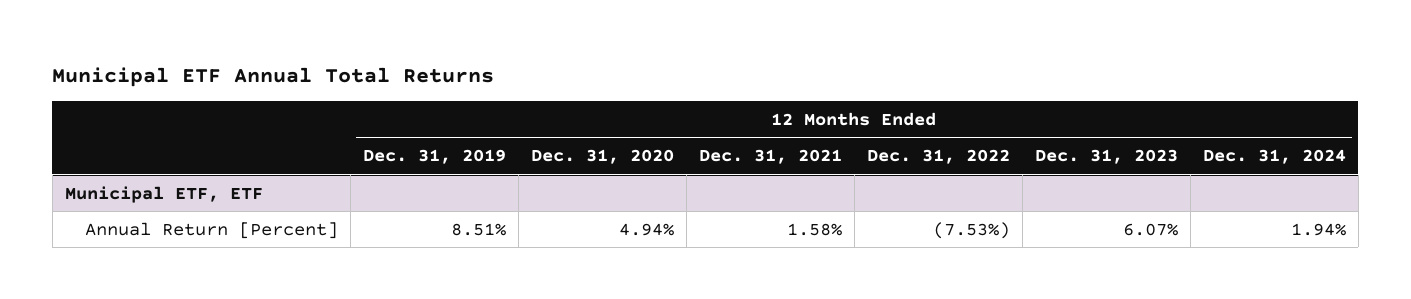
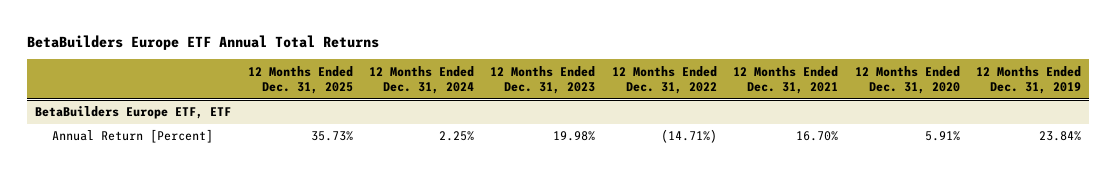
[52,66,495,87] Municipal ETF Annual Total Returns -> [26,34,379,50] BetaBuilders Europe ETF Annual Total Returns
none -> [247,65,353,95] 12 Months Ended Dec. 31, 2025
[64,185,263,203] Municipal ETF, ETF -> none
none -> [35,106,232,120] BetaBuilders Europe ETF, ETF
[450,222,506,236] 8.51% -> [1039,131,1082,142] 23.84%
[618,222,674,236] 4.94% -> [924,131,960,142] 5.91%
[786,222,842,236] 1.58% -> [796,131,839,142] 16.70%
[932,221,1010,239] (7.53%) -> [660,129,717,144] (14.71%)
[1122,222,1178,236] 6.07% -> [553,131,596,142] 19.98%
[1290,222,1346,236] 1.94% -> [439,131,475,142] 2.25%

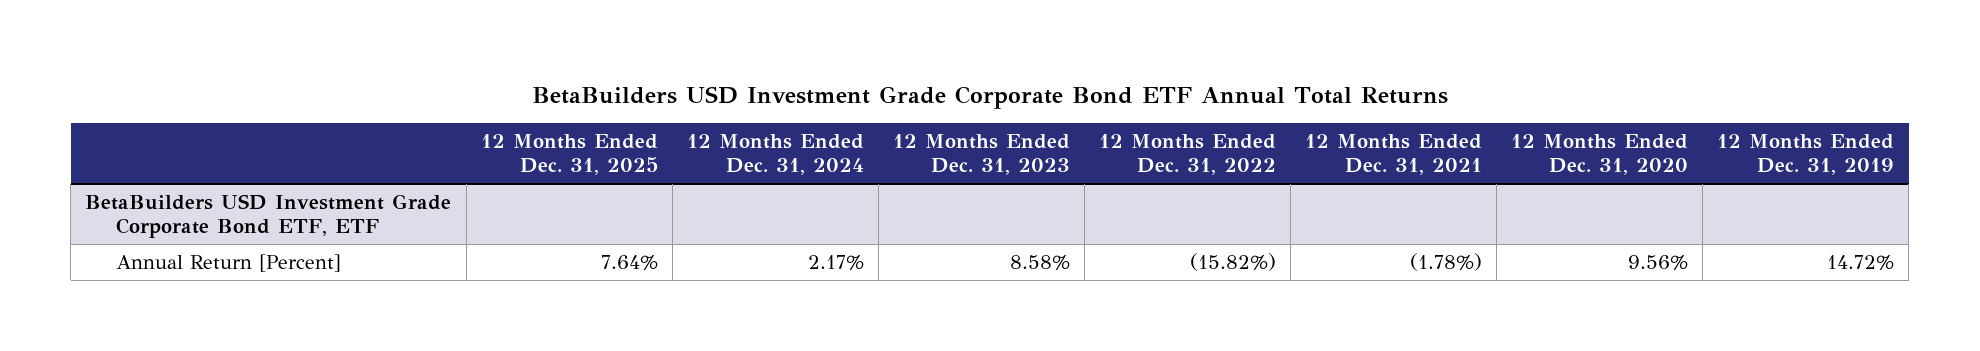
[26,34,379,50] BetaBuilders Europe ETF Annual Total Returns -> [531,85,1448,109] BetaBuilders USD Investment Grade Corporate Bond ETF Annual Total Returns
[35,106,232,120] BetaBuilders Europe ETF, ETF -> none
none -> [85,193,452,239] BetaBuilders USD Investment Grade Corporate Bond ETF, ETF
[310,131,353,142] 35.73% -> [600,254,658,270] 7.64%
[439,131,475,142] 2.25% -> [807,254,864,270] 2.17%
[553,131,596,142] 19.98% -> [1009,254,1070,270] 8.58%
[660,129,717,144] (14.71%) -> [1189,252,1276,271] (15.82%)
[796,131,839,142] 16.70% -> [1409,252,1482,271] (1.78%)
[924,131,960,142] 5.91% -> [1627,254,1688,270] 9.56%
[1039,131,1082,142] 23.84% -> [1827,254,1895,270] 14.72%

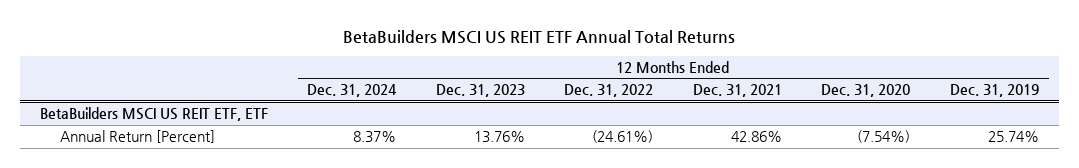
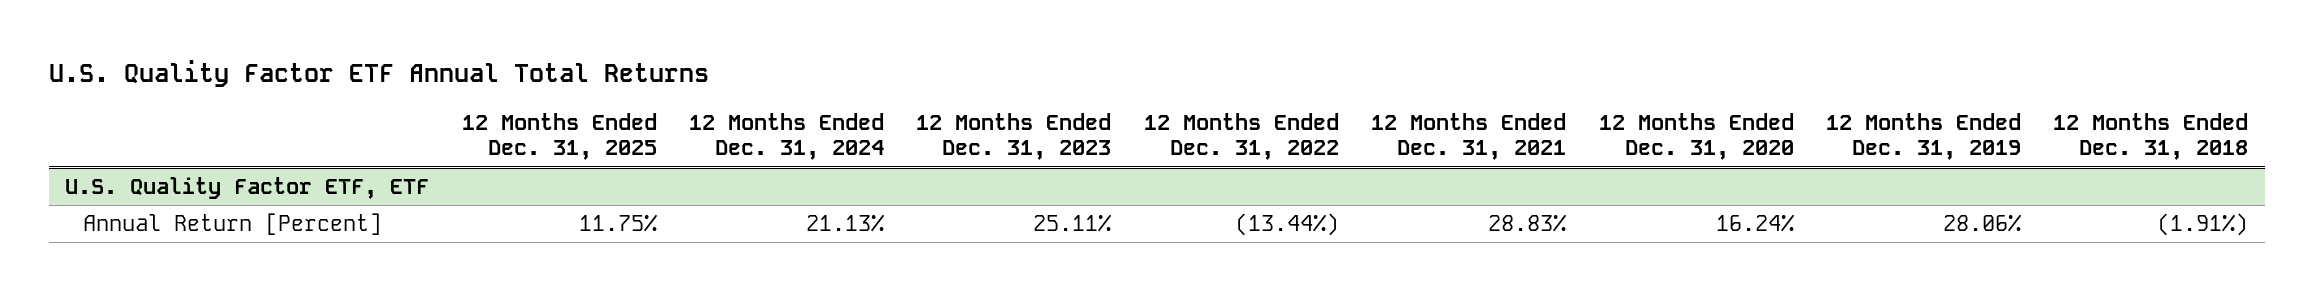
[343,29,736,44] BetaBuilders MSCI US REIT ETF Annual Total Returns -> [48,60,709,88] U.S. Quality Factor ETF Annual Total Returns
none -> [461,112,657,161] 12 Months Ended Dec. 31, 2025
none -> [2053,112,2249,161] 12 Months Ended Dec. 31, 2018
[39,107,268,122] BetaBuilders MSCI US REIT ETF, ETF -> none
none -> [65,177,430,200] U.S. Quality Factor ETF, ETF
[353,131,397,144] 8.37% -> [805,214,885,233] 21.13%
[473,131,525,144] 13.76% -> [1033,214,1113,233] 25.11%
[592,130,654,144] (24.61%) -> [1234,213,1339,237] (13.44%)
[730,131,782,143] 42.86% -> [1488,214,1568,233] 28.83%
[857,130,911,144] (7.54%) -> [1715,214,1795,233] 16.24%
[987,131,1039,143] 25.74% -> [1942,214,2022,233] 28.06%

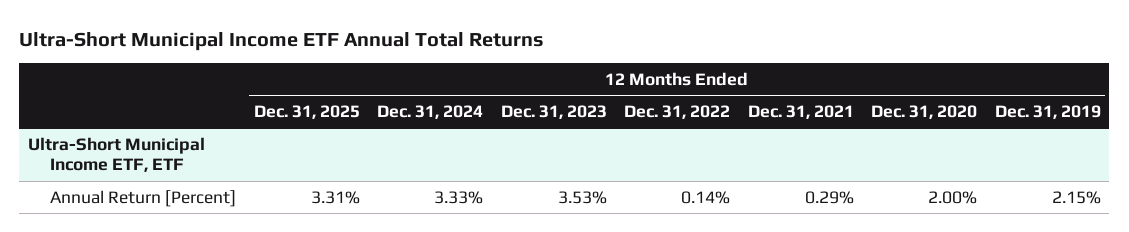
[48,60,709,88] U.S. Quality Factor ETF Annual Total Returns -> [19,32,545,52] Ultra-Short Municipal Income ETF Annual Total Returns
[2053,112,2249,161] 12 Months Ended Dec. 31, 2018 -> none
[65,177,430,200] U.S. Quality Factor ETF, ETF -> none
none -> [27,136,205,173] Ultra-Short Municipal Income ETF, ETF
[578,214,658,233] 11.75% -> [310,190,360,204] 3.31%
[805,214,885,233] 21.13% -> [434,190,484,204] 3.33%
[1033,214,1113,233] 25.11% -> [557,190,607,204] 3.53%
[1234,213,1339,237] (13.44%) -> [681,190,731,204] 0.14%
[1488,214,1568,233] 28.83% -> [804,190,854,204] 0.29%
[1715,214,1795,233] 16.24% -> [928,190,978,204] 2.00%
[1942,214,2022,233] 28.06% -> [1051,190,1101,204] 2.15%

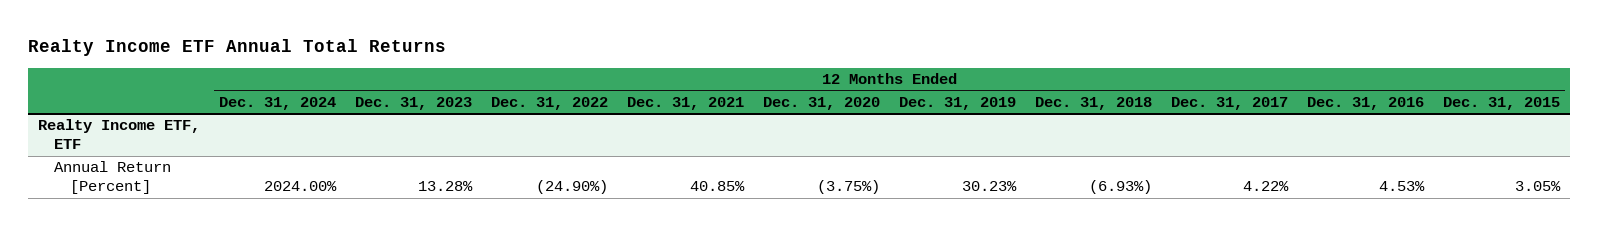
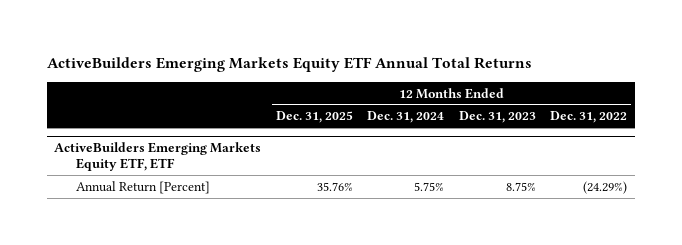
[28,39,447,57] Realty Income ETF Annual Total Returns -> [47,57,533,73] ActiveBuilders Emerging Markets Equity ETF Annual Total Returns
[627,96,745,110] Dec. 31, 2021 -> none
[763,96,881,110] Dec. 31, 2020 -> none
[899,96,1017,110] Dec. 31, 2019 -> none
[1035,96,1153,110] Dec. 31, 2018 -> none
[1171,96,1289,110] Dec. 31, 2017 -> none
[1307,96,1425,110] Dec. 31, 2016 -> none
[1443,96,1561,110] Dec. 31, 2015 -> none
none -> [275,111,353,124] Dec. 31, 2025
[37,119,200,150] Realty Income ETF, ETF -> none
none -> [54,141,262,172] ActiveBuilders Emerging Markets Equity ETF, ETF
[263,181,337,192] 2024.00% -> [414,181,445,191] 5.75%
[417,181,473,192] 13.28% -> [505,181,536,191] 8.75%
[536,180,609,195] (24.90%) -> [583,180,628,194] (24.29%)

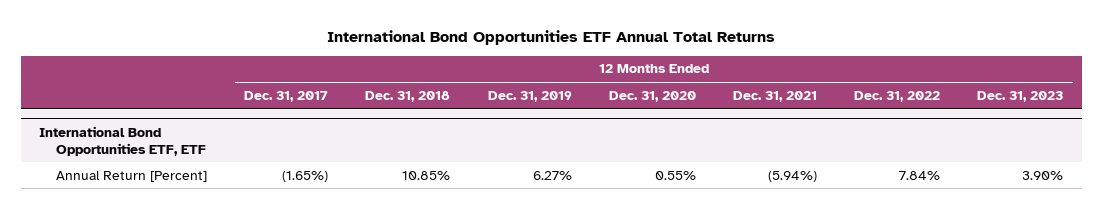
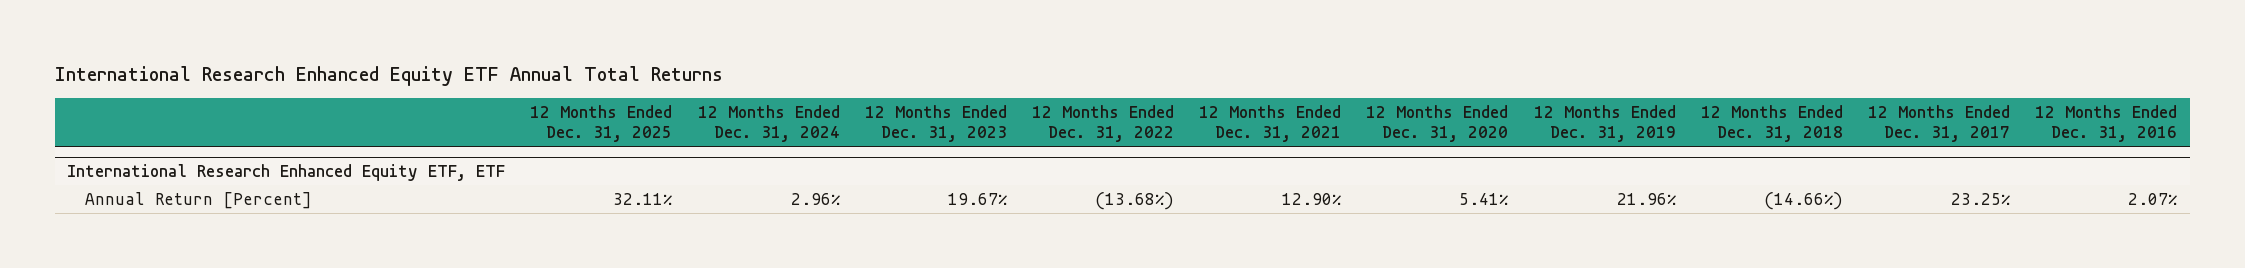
[327,29,776,45] International Bond Opportunities ETF Annual Total Returns -> [54,65,723,86] International Research Enhanced Equity ETF Annual Total Returns
none -> [530,104,673,143] 12 Months Ended Dec. 31, 2025
none -> [697,104,840,143] 12 Months Ended Dec. 31, 2024
none -> [2035,104,2178,143] 12 Months Ended Dec. 31, 2016
[39,125,206,156] International Bond Opportunities ETF, ETF -> none
none -> [67,164,506,182] International Research Enhanced Equity ETF, ETF
[282,170,329,182] (1.65%) -> [1951,192,2011,205] 23.25%
[402,170,451,180] 10.85% -> [1763,191,1843,210] (14.66%)
[532,170,572,180] 6.27% -> [1616,192,1676,205] 21.96%
[654,170,696,180] 0.55% -> [1459,192,1509,205] 5.41%
[767,170,817,182] (5.94%) -> [1282,192,1342,205] 12.90%
[899,170,941,180] 7.84% -> [1095,191,1175,210] (13.68%)
[1022,170,1064,180] 3.90% -> [947,192,1007,205] 19.67%

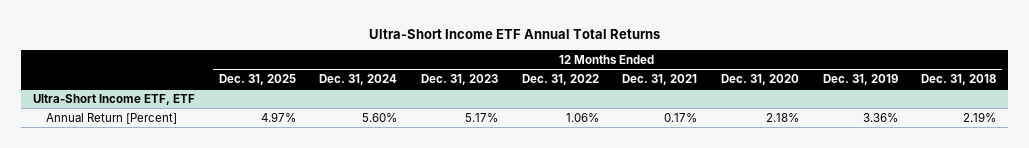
[54,65,723,86] International Research Enhanced Equity ETF Annual Total Returns -> [368,29,660,40] Ultra-Short Income ETF Annual Total Returns
[1868,104,2011,143] 12 Months Ended Dec. 31, 2017 -> none
[2035,104,2178,143] 12 Months Ended Dec. 31, 2016 -> none
[67,164,506,182] International Research Enhanced Equity ETF, ETF -> none
none -> [33,93,196,105] Ultra-Short Income ETF, ETF
[613,192,673,205] 32.11% -> [260,111,296,122] 4.97%
[790,192,840,205] 2.96% -> [362,112,398,122] 5.60%
[947,192,1007,205] 19.67% -> [465,112,499,122] 5.17%
[1095,191,1175,210] (13.68%) -> [565,112,599,122] 1.06%
[1282,192,1342,205] 12.90% -> [664,112,698,122] 0.17%
[1459,192,1509,205] 5.41% -> [765,112,799,122] 2.18%
[1616,192,1676,205] 21.96% -> [862,112,898,122] 3.36%
[1763,191,1843,210] (14.66%) -> [963,111,997,122] 2.19%

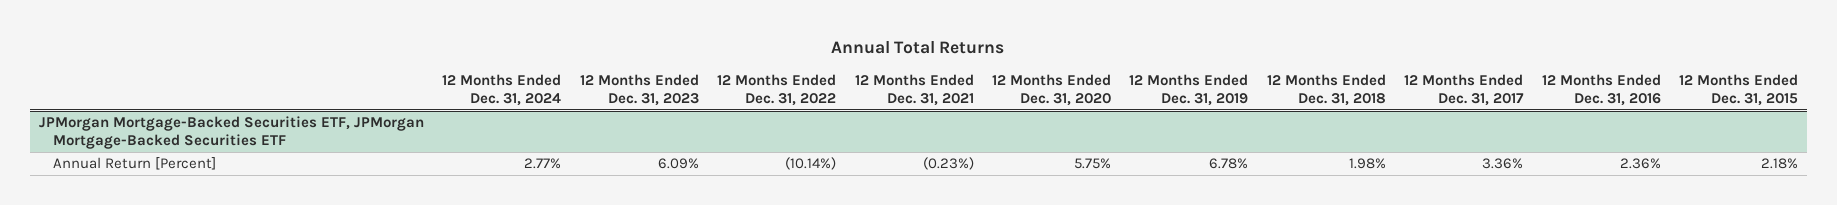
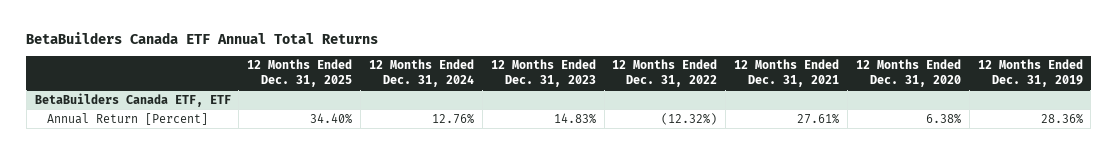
[831,41,1005,55] Annual Total Returns -> [26,32,379,45] BetaBuilders Canada ETF Annual Total Returns
[1266,73,1386,106] 12 Months Ended Dec. 31, 2018 -> none
[1404,73,1525,106] 12 Months Ended Dec. 31, 2017 -> none
[1541,73,1661,106] 12 Months Ended Dec. 31, 2016 -> none
[1679,73,1799,106] 12 Months Ended Dec. 31, 2015 -> none
none -> [247,59,353,87] 12 Months Ended Dec. 31, 2025
[38,116,424,150] JPMorgan Mortgage-Backed Securities ETF, JPMorgan Mortgage-Backed Securities ETF -> none
none -> [34,92,231,107] BetaBuilders Canada ETF, ETF
[524,158,562,170] 2.77% -> [431,113,474,124] 12.76%
[657,158,699,170] 6.09% -> [553,112,596,124] 14.83%
[785,157,837,171] (10.14%) -> [661,112,718,125] (12.32%)
[922,157,974,171] (0.23%) -> [797,113,840,124] 27.61%
[1073,158,1111,170] 5.75% -> [925,113,961,124] 6.38%
[1209,158,1249,170] 6.78% -> [1040,113,1083,124] 28.36%

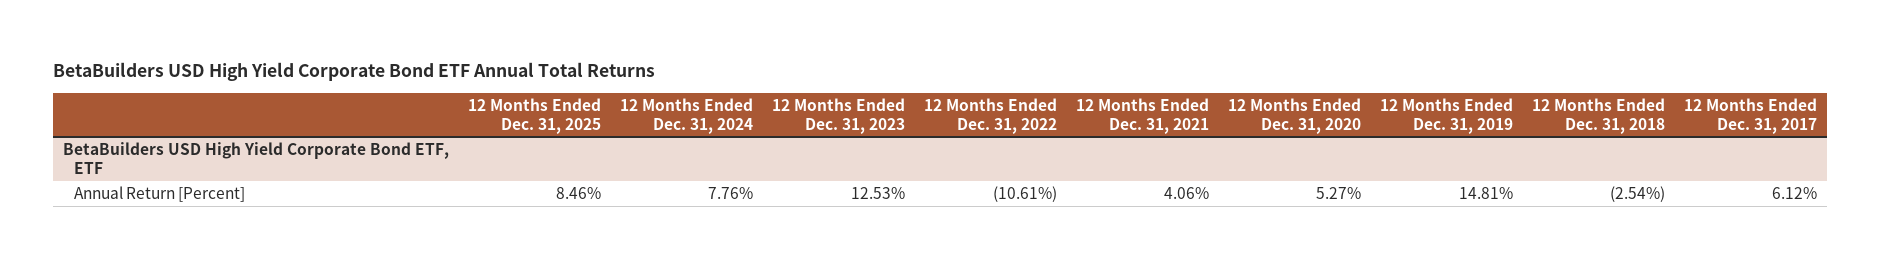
[26,32,379,45] BetaBuilders Canada ETF Annual Total Returns -> [53,62,656,82] BetaBuilders USD High Yield Corporate Bond ETF Annual Total Returns
none -> [1532,97,1666,134] 12 Months Ended Dec. 31, 2018
none -> [1684,97,1818,134] 12 Months Ended Dec. 31, 2017
[34,92,231,107] BetaBuilders Canada ETF, ETF -> none
none -> [62,141,449,174] BetaBuilders USD High Yield Corporate Bond ETF, ETF
[310,112,353,124] 34.40% -> [556,186,602,199] 8.46%
[431,113,474,124] 12.76% -> [708,186,754,199] 7.76%
[553,112,596,124] 14.83% -> [851,186,906,199] 12.53%
[661,112,718,125] (12.32%) -> [993,185,1058,202] (10.61%)
[797,113,840,124] 27.61% -> [1164,186,1210,199] 4.06%
[925,113,961,124] 6.38% -> [1316,186,1362,199] 5.27%
[1040,113,1083,124] 28.36% -> [1459,186,1514,199] 14.81%

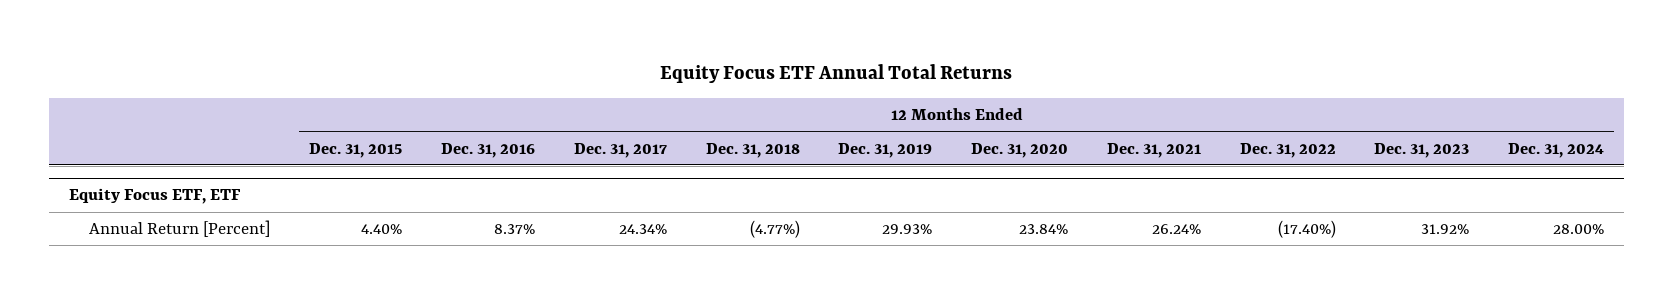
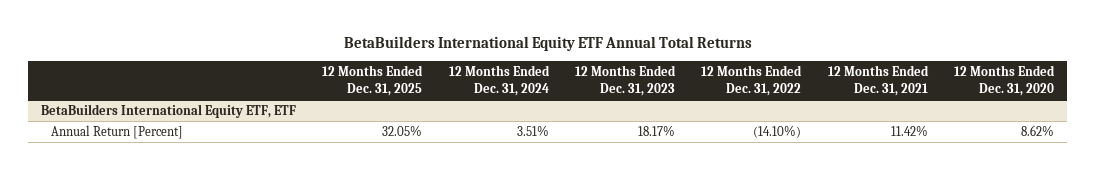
[660,63,1013,83] Equity Focus ETF Annual Total Returns -> [343,36,752,52] BetaBuilders International Equity ETF Annual Total Returns
[309,142,403,158] Dec. 31, 2015 -> none
[440,142,535,158] Dec. 31, 2016 -> none
[573,142,667,158] Dec. 31, 2017 -> none
[705,142,800,158] Dec. 31, 2018 -> none
[838,142,933,158] Dec. 31, 2019 -> none
none -> [322,65,424,97] 12 Months Ended Dec. 31, 2025
[68,188,241,205] Equity Focus ETF, ETF -> none
none -> [41,103,297,118] BetaBuilders International Equity ETF, ETF
[1019,224,1069,235] 23.84% -> [1021,124,1055,136] 8.62%
[1151,224,1201,235] 26.24% -> [890,124,928,136] 11.42%
[1277,220,1336,239] (17.40%) -> [753,124,802,138] (14.10%)
[1421,224,1470,235] 31.92% -> [638,124,676,136] 18.17%
[1553,224,1605,235] 28.00% -> [516,124,549,136] 3.51%

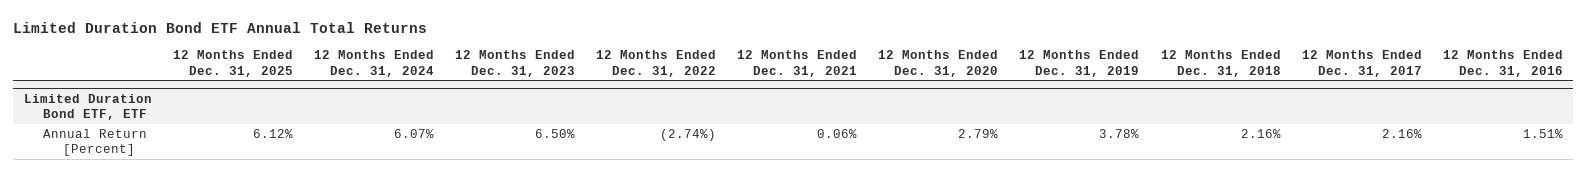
[343,36,752,52] BetaBuilders International Equity ETF Annual Total Returns -> [13,21,428,33] Limited Duration Bond ETF Annual Total Returns
none -> [1019,50,1140,77] 12 Months Ended Dec. 31, 2019
none -> [1160,50,1281,77] 12 Months Ended Dec. 31, 2018
none -> [1301,50,1422,77] 12 Months Ended Dec. 31, 2017
none -> [1442,50,1563,77] 12 Months Ended Dec. 31, 2016
[41,103,297,118] BetaBuilders International Equity ETF, ETF -> none
none -> [23,93,152,121] Limited Duration Bond ETF, ETF
[382,124,423,136] 32.05% -> [252,128,293,138] 6.12%
[516,124,549,136] 3.51% -> [393,128,434,138] 6.07%
[638,124,676,136] 18.17% -> [535,128,576,138] 6.50%
[753,124,802,138] (14.10%) -> [660,128,717,141] (2.74%)
[890,124,928,136] 11.42% -> [817,128,858,138] 0.06%
[1021,124,1055,136] 8.62% -> [958,128,999,138] 2.79%

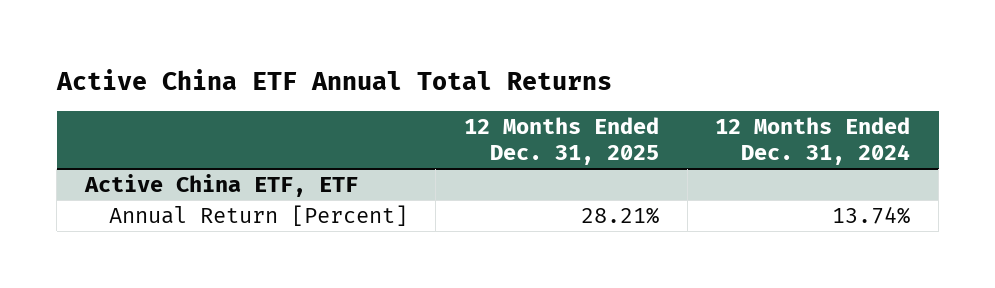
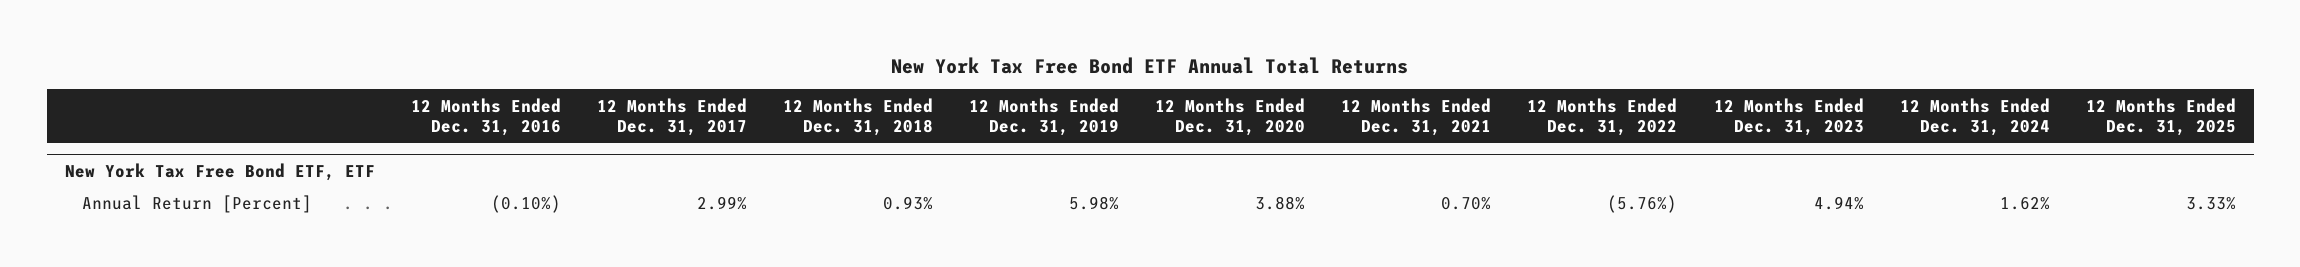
[55,68,612,90] Active China ETF Annual Total Returns -> [891,56,1409,74] New York Tax Free Bond ETF Annual Total Returns
none -> [410,97,561,137] 12 Months Ended Dec. 31, 2016
none -> [596,97,747,137] 12 Months Ended Dec. 31, 2017
none -> [782,97,933,137] 12 Months Ended Dec. 31, 2018
none -> [969,97,1120,137] 12 Months Ended Dec. 31, 2019
none -> [1155,97,1306,137] 12 Months Ended Dec. 31, 2020
none -> [1341,97,1492,137] 12 Months Ended Dec. 31, 2021
none -> [1527,97,1678,137] 12 Months Ended Dec. 31, 2022
none -> [1713,97,1864,137] 12 Months Ended Dec. 31, 2023
[83,174,358,198] Active China ETF, ETF -> none
none -> [64,162,375,181] New York Tax Free Bond ETF, ETF
[580,207,659,225] 28.21% -> [2185,197,2236,211] 3.33%
[832,207,911,225] 13.74% -> [1999,197,2050,211] 1.62%

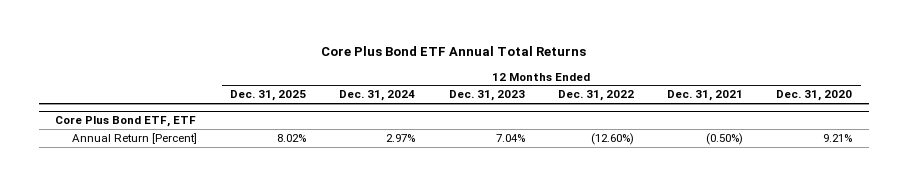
[891,56,1409,74] New York Tax Free Bond ETF Annual Total Returns -> [320,46,586,57] Core Plus Bond ETF Annual Total Returns
[410,97,561,137] 12 Months Ended Dec. 31, 2016 -> none
[596,97,747,137] 12 Months Ended Dec. 31, 2017 -> none
[782,97,933,137] 12 Months Ended Dec. 31, 2018 -> none
[969,97,1120,137] 12 Months Ended Dec. 31, 2019 -> none
[64,162,375,181] New York Tax Free Bond ETF, ETF -> none
none -> [55,116,197,128] Core Plus Bond ETF, ETF
[1255,196,1306,211] 3.88% -> [823,133,853,142] 9.21%
[1441,197,1492,211] 0.70% -> [706,132,744,145] (0.50%)
[1607,195,1678,214] (5.76%) -> [590,132,634,145] (12.60%)
[1813,196,1864,211] 4.94% -> [495,133,525,142] 7.04%
[1999,197,2050,211] 1.62% -> [386,133,416,142] 2.97%
[2185,197,2236,211] 3.33% -> [277,133,307,142] 8.02%

